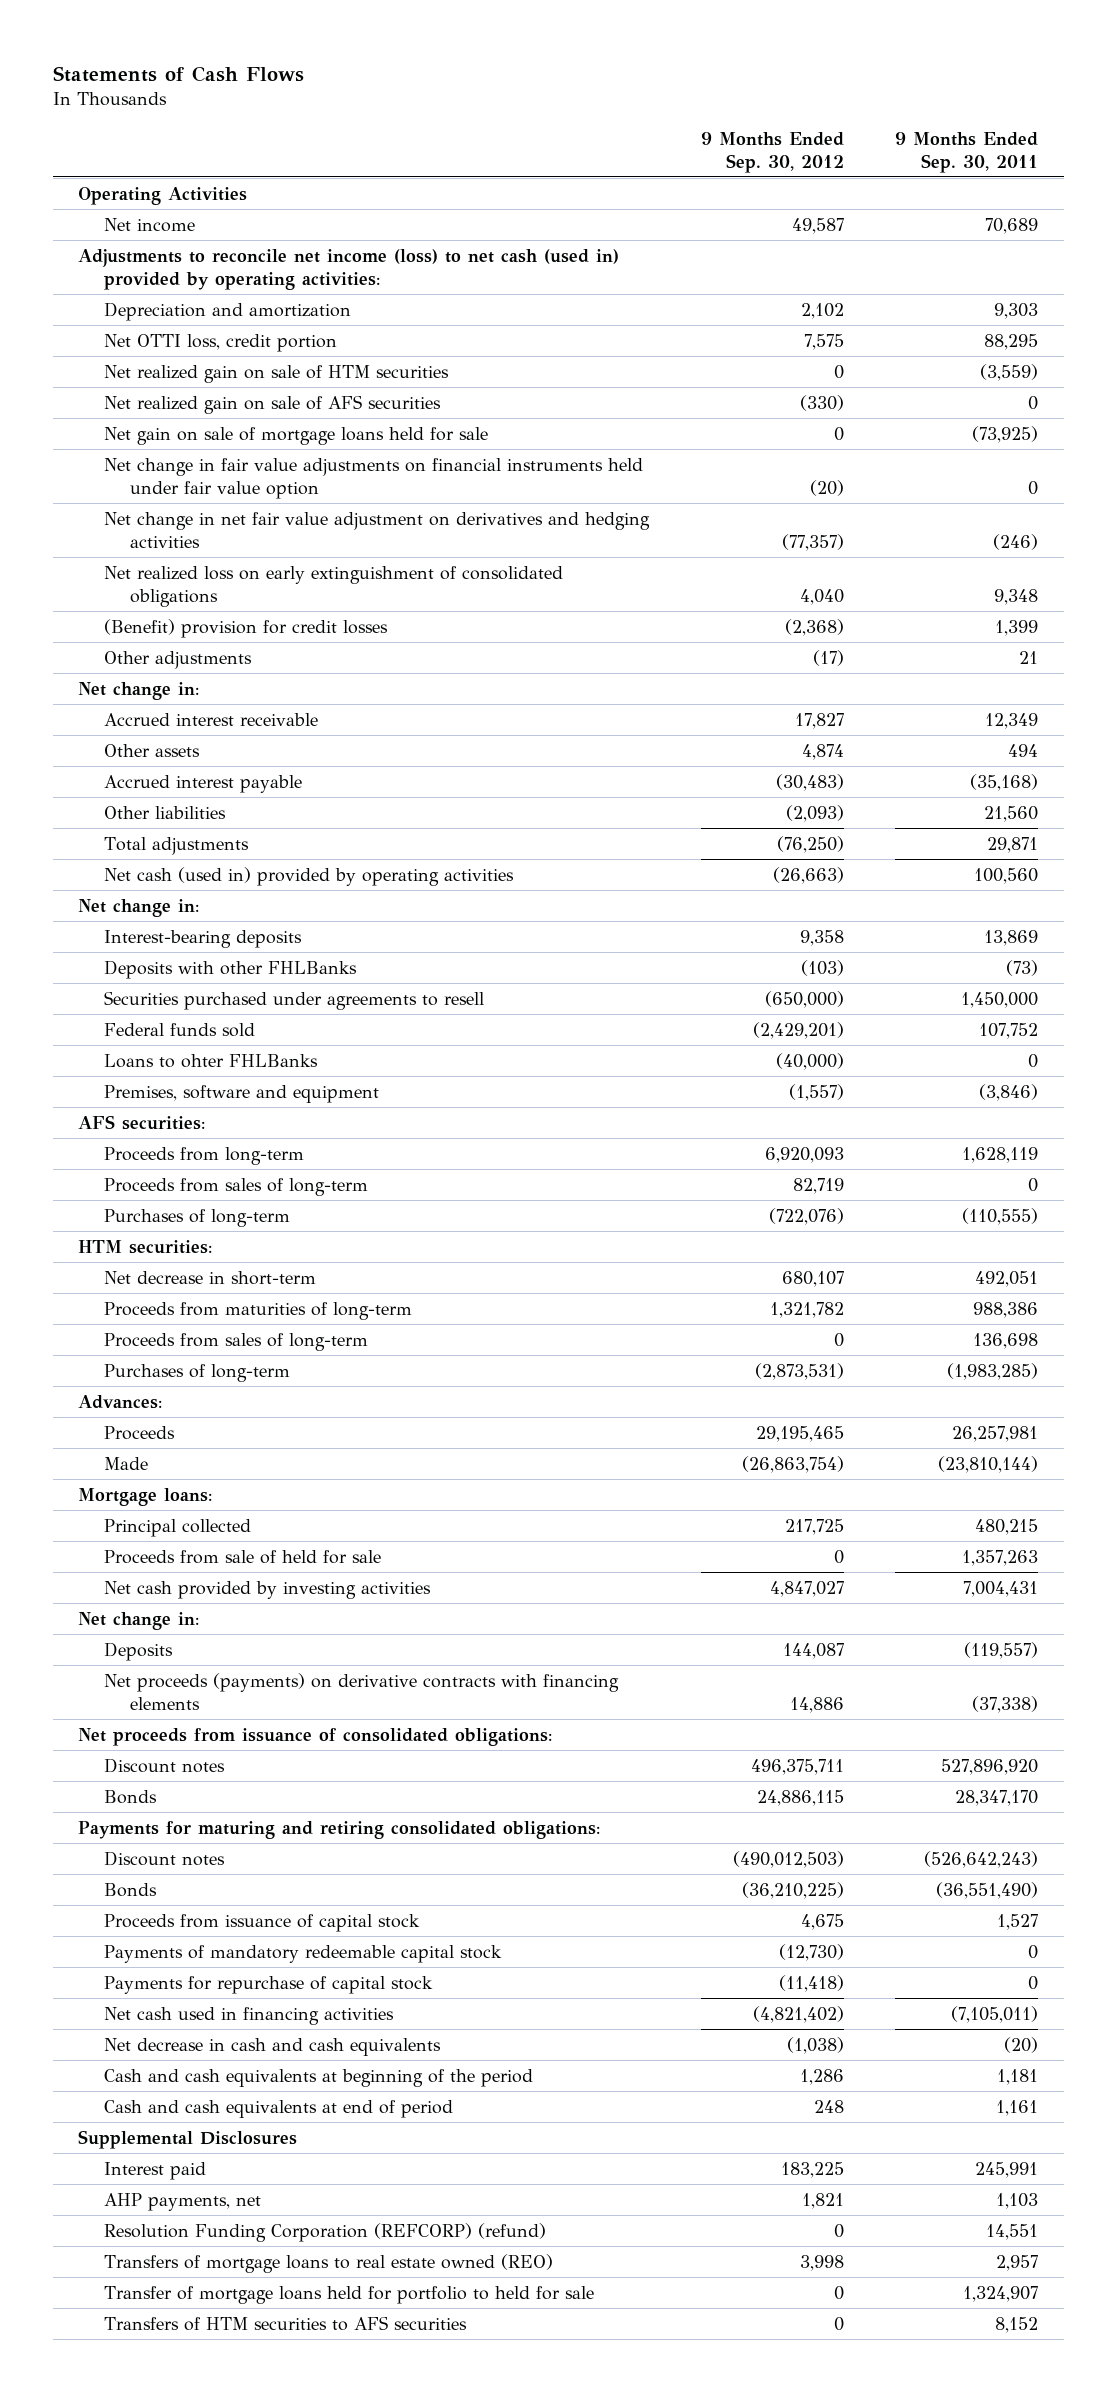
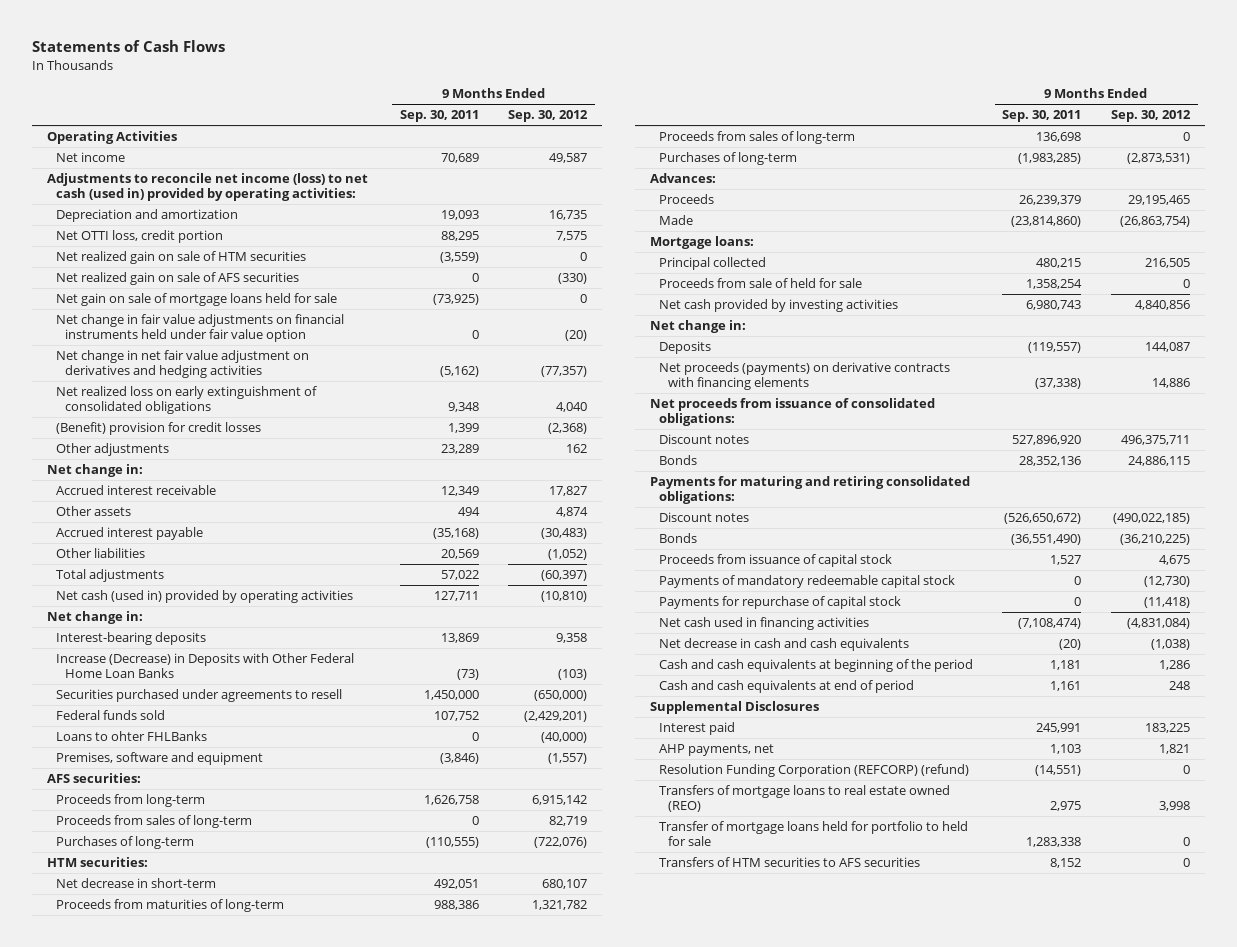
[800,302,844,319] 2,102 -> [549,210,588,221] 16,735
[994,302,1039,319] 9,303 -> [440,210,479,221] 19,093
[993,533,1039,550] (246) -> [439,366,479,378] (5,162)
[812,649,844,666] (17) -> [566,444,588,454] 162
[1019,650,1039,664] 21 -> [440,444,479,455] 23,289
[785,804,844,822] (2,093) -> [548,549,588,561] (1,052)
[984,805,1039,822] 21,560 -> [440,549,479,560] 20,569
[776,835,844,853] (76,250) -> [541,570,588,582] (60,397)
[987,836,1039,853] 29,871 -> [440,570,479,581] 57,022
[772,866,844,884] (26,663) -> [541,591,588,603] (10,810)
[974,867,1039,884] 100,560 -> [433,591,479,602] 127,711
[104,959,358,979] Deposits with other FHLBanks -> [56,653,355,679] Increase (Decrease) in Deposits with Other Federal Home Loan Banks
[764,1146,844,1163] 6,920,093 -> [532,795,588,806] 6,915,142
[962,1146,1039,1163] 1,628,119 -> [423,795,479,806] 1,626,758
[952,1425,1039,1442] 26,257,981 -> [1019,195,1082,206] 26,239,379
[938,1455,1039,1473] (23,810,144) -> [1011,216,1082,228] (23,814,860)
[784,1518,844,1535] 217,725 -> [1145,258,1191,269] 216,505
[962,1549,1039,1566] 1,357,263 -> [1026,279,1083,290] 1,358,254
[769,1580,844,1597] 4,847,027 -> [1135,300,1191,311] 4,840,856
[963,1580,1039,1597] 7,004,431 -> [1026,300,1082,311] 6,980,743
[955,1789,1039,1806] 28,347,170 -> [1019,456,1082,467] 28,352,136
[732,1850,844,1868] (490,012,503) -> [1113,513,1191,525] (490,022,185)
[924,1850,1039,1868] (526,642,243) -> [1004,513,1082,525] (526,650,672)
[752,2005,844,2023] (4,821,402) -> [1127,618,1191,630] (4,831,084)
[951,2005,1039,2023] (7,105,011) -> [1018,618,1082,630] (7,108,474)
[986,2223,1039,2240] 14,551 -> [1035,765,1082,777] (14,551)
[996,2254,1039,2271] 2,957 -> [1050,801,1082,812] 2,975
[963,2285,1039,2302] 1,324,907 -> [1026,837,1082,848] 1,283,338

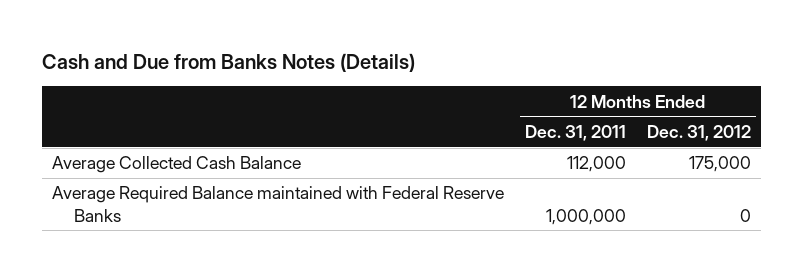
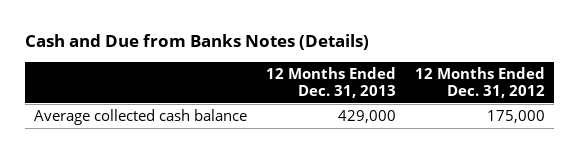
[525,125,627,142] Dec. 31, 2011 -> none
none -> [266,66,397,98] 12 Months Ended Dec. 31, 2013
[52,186,505,222] Average Required Balance maintained with Federal Reserve Banks -> none
[52,156,302,174] Average Collected Cash Balance -> [34,108,248,125] Average collected cash balance

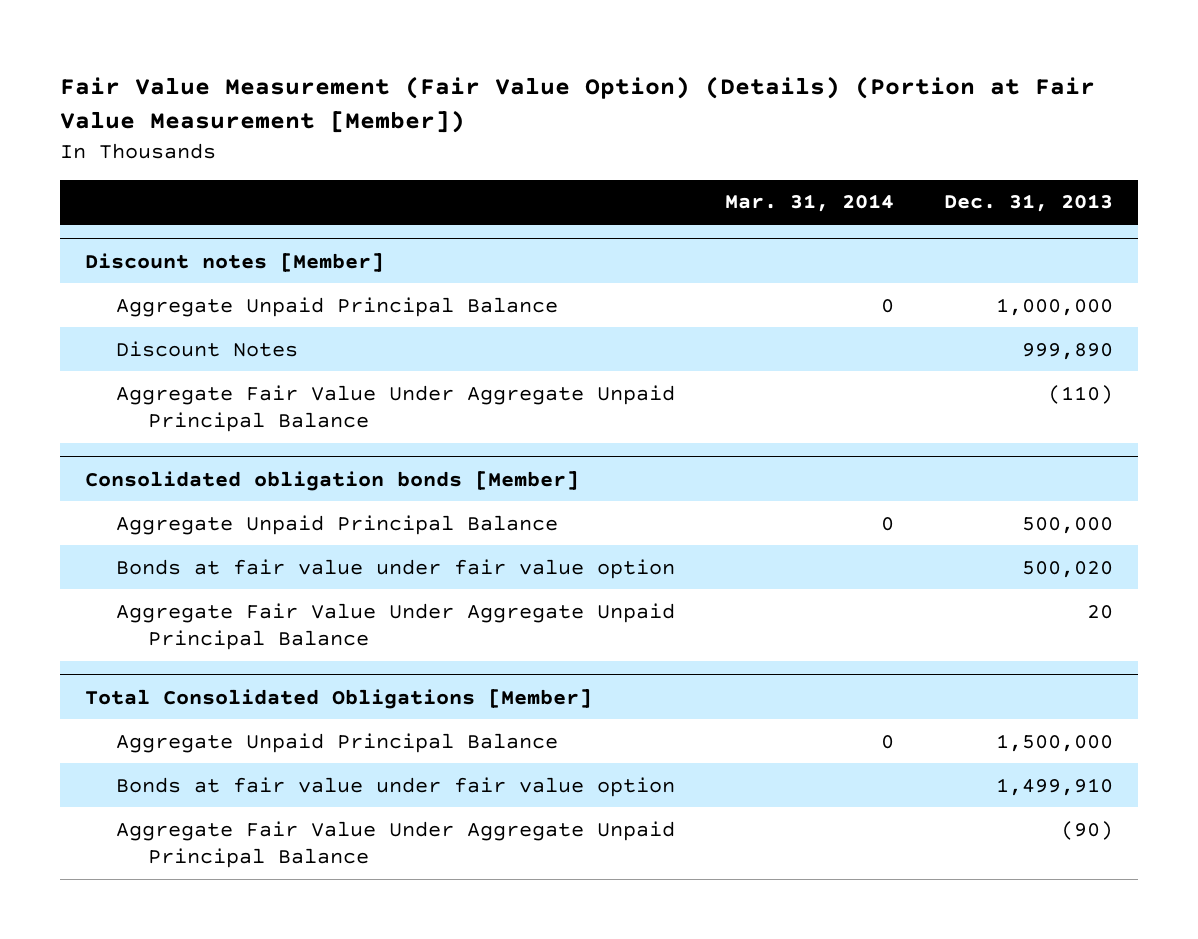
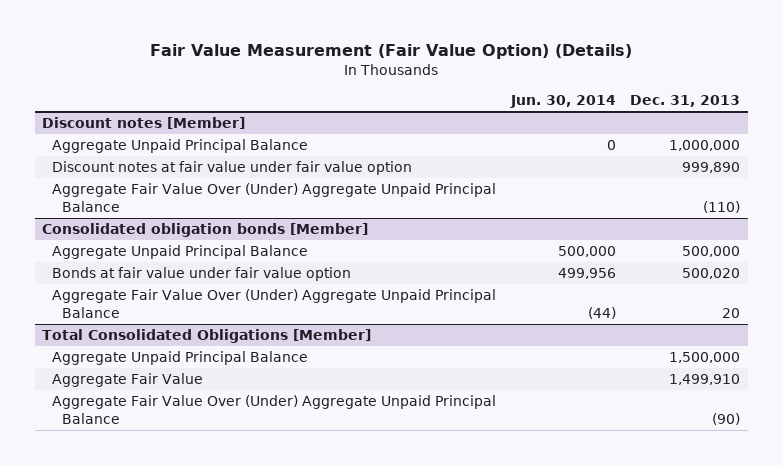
[60,76,1096,134] Fair Value Measurement (Fair Value Option) (Details) (Portion at Fair Value Measurement [Member]) -> [150,44,633,60] Fair Value Measurement (Fair Value Option) (Details)
[725,194,895,213] Mar. 31, 2014 -> none
none -> [509,95,616,109] Jun. 30, 2014
[116,340,299,357] Discount Notes -> [52,161,413,176] Discount notes at fair value under fair value option
[116,384,676,433] Aggregate Fair Value Under Aggregate Unpaid Principal Balance -> [52,183,497,213] Aggregate Fair Value Over (Under) Aggregate Unpaid Principal Balance
[116,602,676,651] Aggregate Fair Value Under Aggregate Unpaid Principal Balance -> [52,289,497,319] Aggregate Fair Value Over (Under) Aggregate Unpaid Principal Balance
[116,776,676,797] Bonds at fair value under fair value option -> [52,373,204,388] Aggregate Fair Value
[116,820,676,869] Aggregate Fair Value Under Aggregate Unpaid Principal Balance -> [52,395,497,425] Aggregate Fair Value Over (Under) Aggregate Unpaid Principal Balance

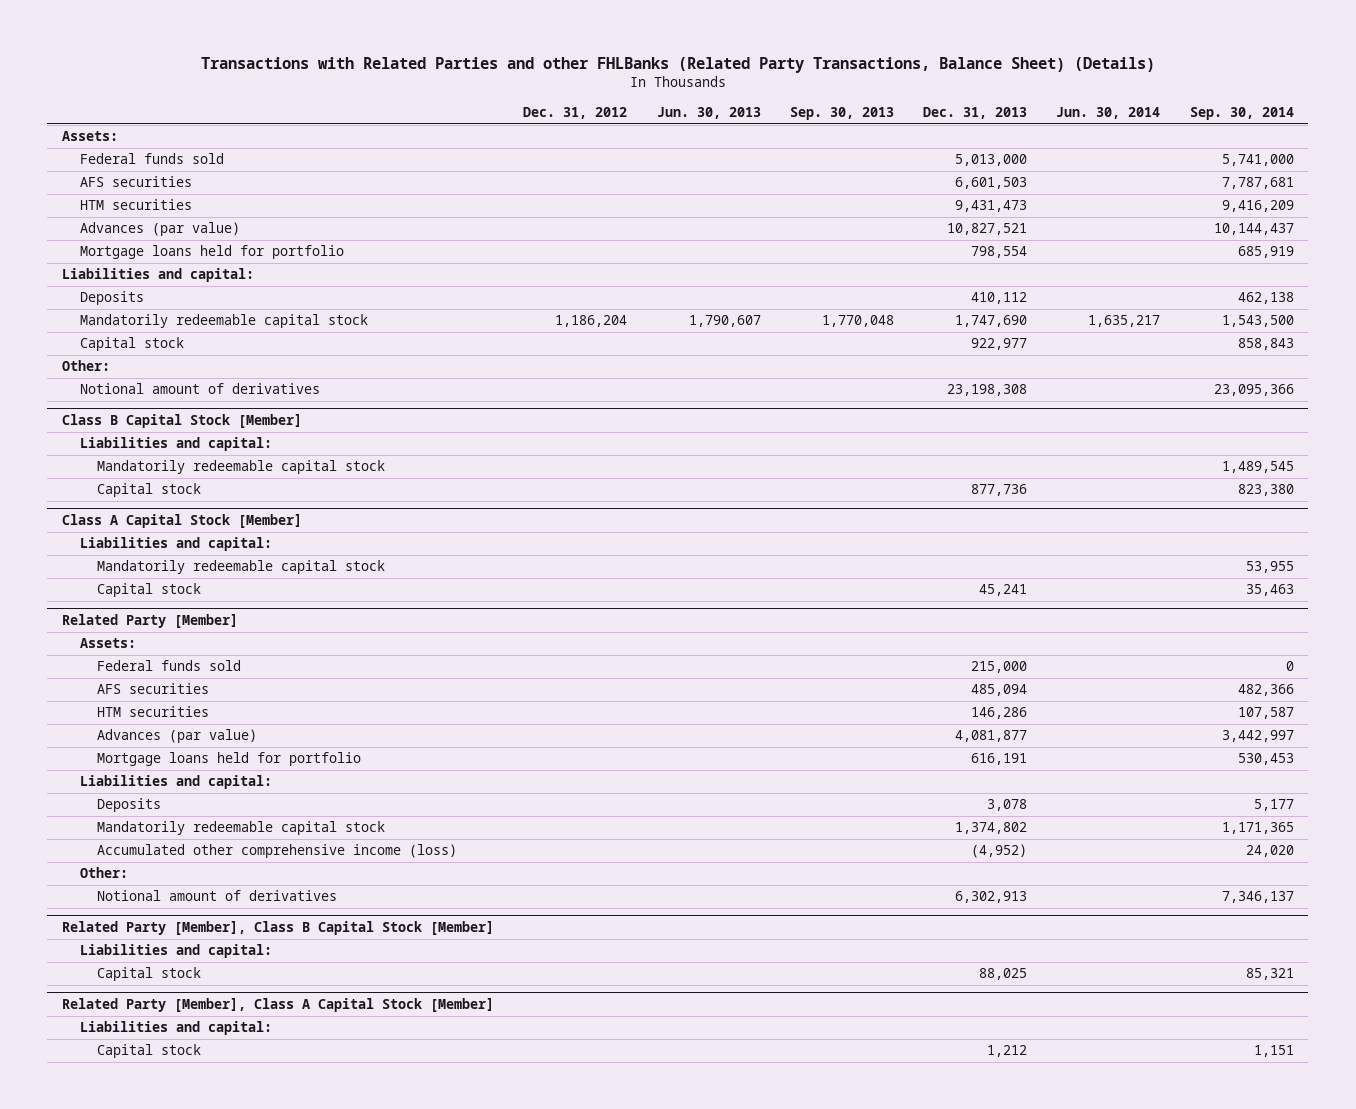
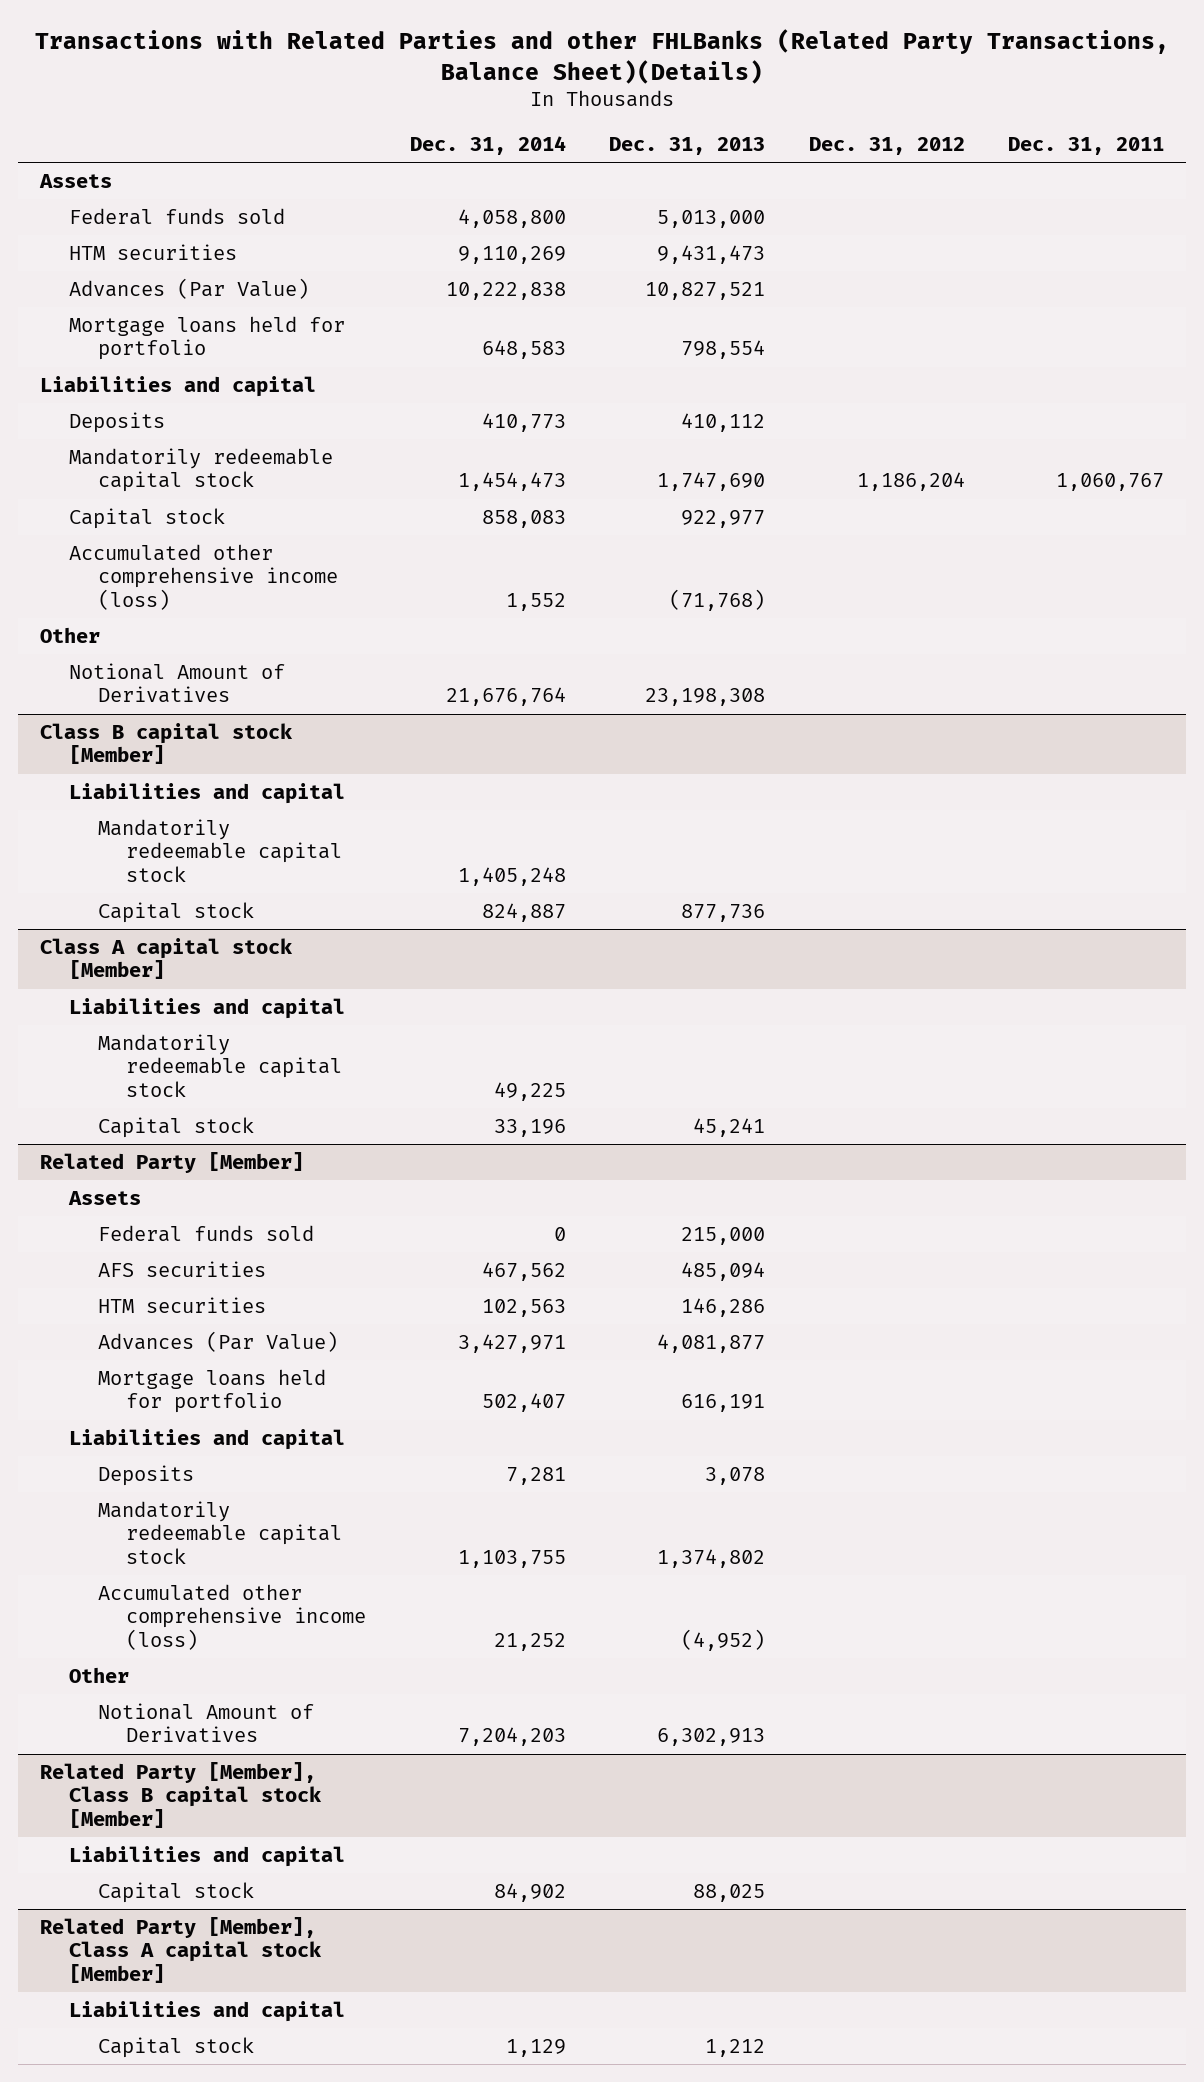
[200,56,1155,73] Transactions with Related Parties and other FHLBanks (Related Party Transactions, Balance Sheet) (Details) -> [34,28,1169,84] Transactions with Related Parties and other FHLBanks (Related Party Transactions, Balance Sheet)(Details)
[656,107,761,120] Jun. 30, 2013 -> none
[789,107,894,121] Sep. 30, 2013 -> none
[1056,107,1161,120] Jun. 30, 2014 -> none
[1189,107,1294,121] Sep. 30, 2014 -> none
none -> [409,136,566,156] Dec. 31, 2014
none -> [1007,137,1164,156] Dec. 31, 2011
[62,131,119,142] Assets: -> [38,174,112,189] Assets
[79,176,192,188] AFS securities -> none
[79,222,240,237] Advances (par value) -> [68,278,309,300] Advances (Par Value)
[62,268,255,283] Liabilities and capital: -> [39,376,316,398] Liabilities and capital
none -> [68,544,338,610] Accumulated other comprehensive income (loss)
[62,360,111,372] Other: -> [39,627,100,644] Other
[79,383,320,395] Notional amount of derivatives -> [68,663,285,704] Notional Amount of Derivatives
[62,414,303,429] Class B Capital Stock [Member] -> [39,723,293,765] Class B capital stock [Member]
[79,437,272,452] Liabilities and capital: -> [68,783,345,805] Liabilities and capital
[62,514,303,529] Class A Capital Stock [Member] -> [39,938,293,980] Class A capital stock [Member]
[79,537,272,552] Liabilities and capital: -> [68,998,345,1020] Liabilities and capital
[79,638,136,649] Assets: -> [67,1191,141,1206] Assets
[96,729,257,744] Advances (par value) -> [97,1331,338,1353] Advances (Par Value)
[79,775,272,790] Liabilities and capital: -> [68,1429,345,1451] Liabilities and capital
[79,867,128,879] Other: -> [68,1667,129,1684] Other
[96,890,337,902] Notional amount of derivatives -> [97,1703,314,1744] Notional Amount of Derivatives
[62,921,495,936] Related Party [Member], Class B Capital Stock [Member] -> [39,1762,322,1828] Related Party [Member], Class B capital stock [Member]
[79,944,272,959] Liabilities and capital: -> [68,1846,345,1868] Liabilities and capital
[62,998,495,1013] Related Party [Member], Class A Capital Stock [Member] -> [39,1917,322,1983] Related Party [Member], Class A capital stock [Member]
[79,1021,272,1036] Liabilities and capital: -> [68,2001,345,2023] Liabilities and capital

